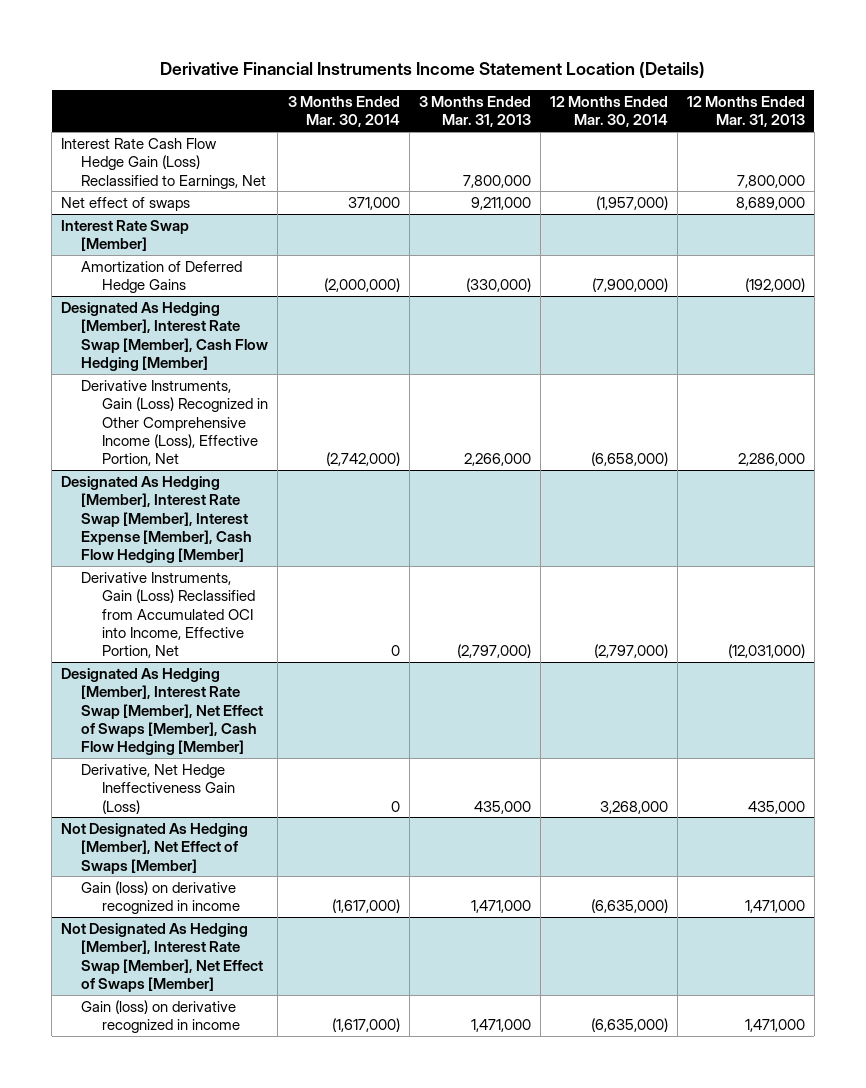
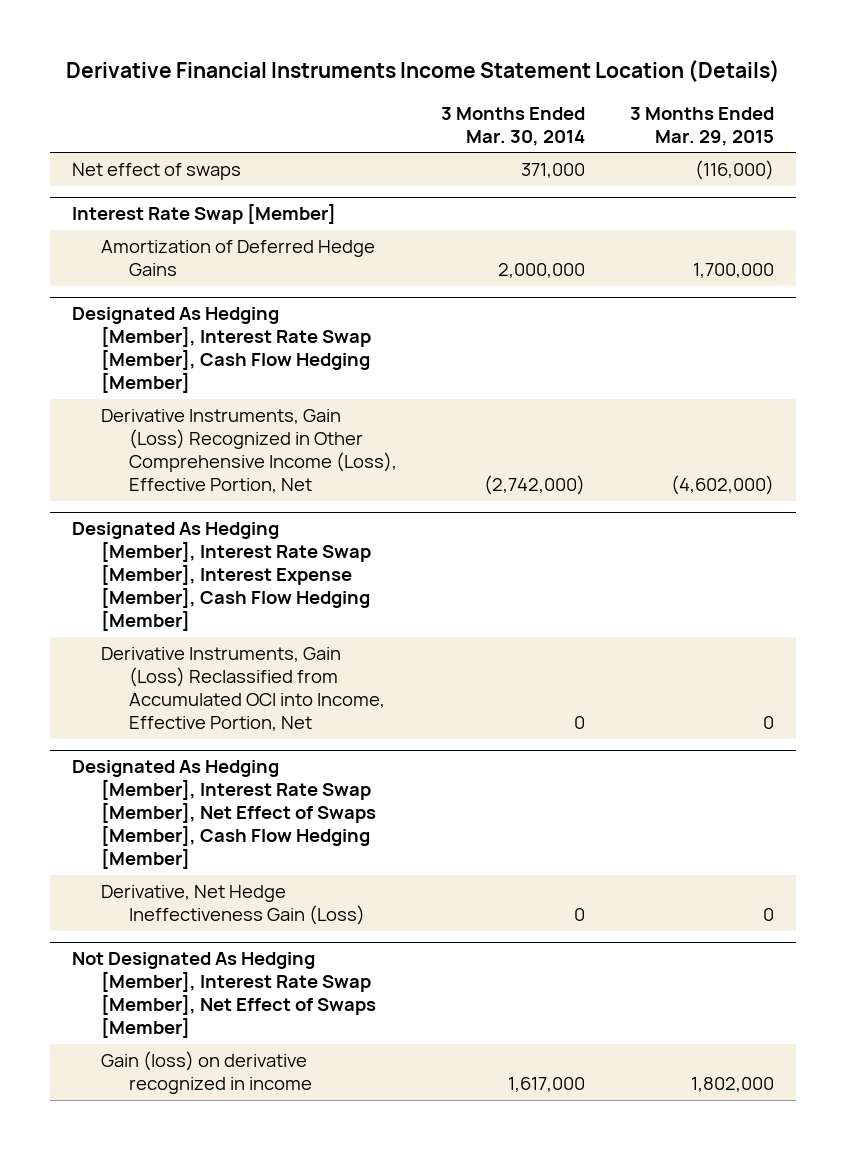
[418,95,531,128] 3 Months Ended Mar. 31, 2013 -> none
[549,95,668,128] 12 Months Ended Mar. 30, 2014 -> none
[686,95,805,128] 12 Months Ended Mar. 31, 2013 -> none
none -> [629,106,774,146] 3 Months Ended Mar. 29, 2015
[61,137,267,189] Interest Rate Cash Flow Hedge Gain (Loss) Reclassified to Earnings, Net -> none
[323,278,400,293] (2,000,000) -> [498,262,586,278] 2,000,000
[61,822,249,874] Not Designated As Hedging [Member], Net Effect of Swaps [Member] -> none
[81,880,240,915] Gain (loss) on derivative recognized in income -> none
[331,1018,400,1033] (1,617,000) -> [508,1076,586,1092] 1,617,000

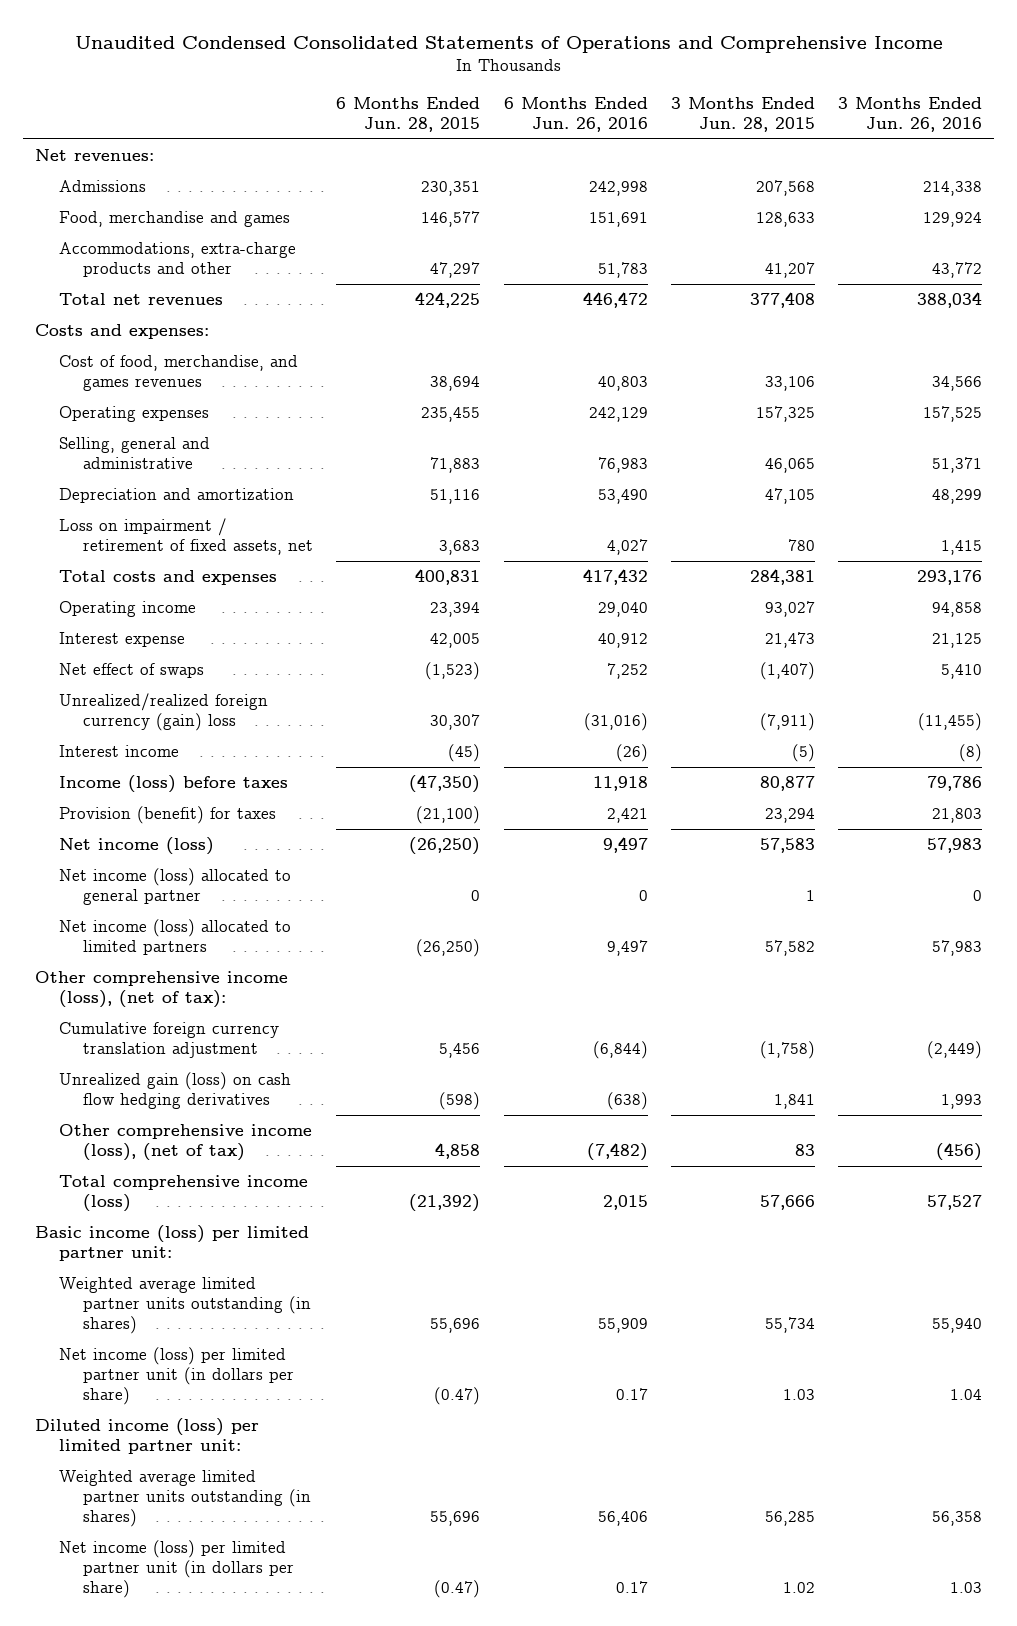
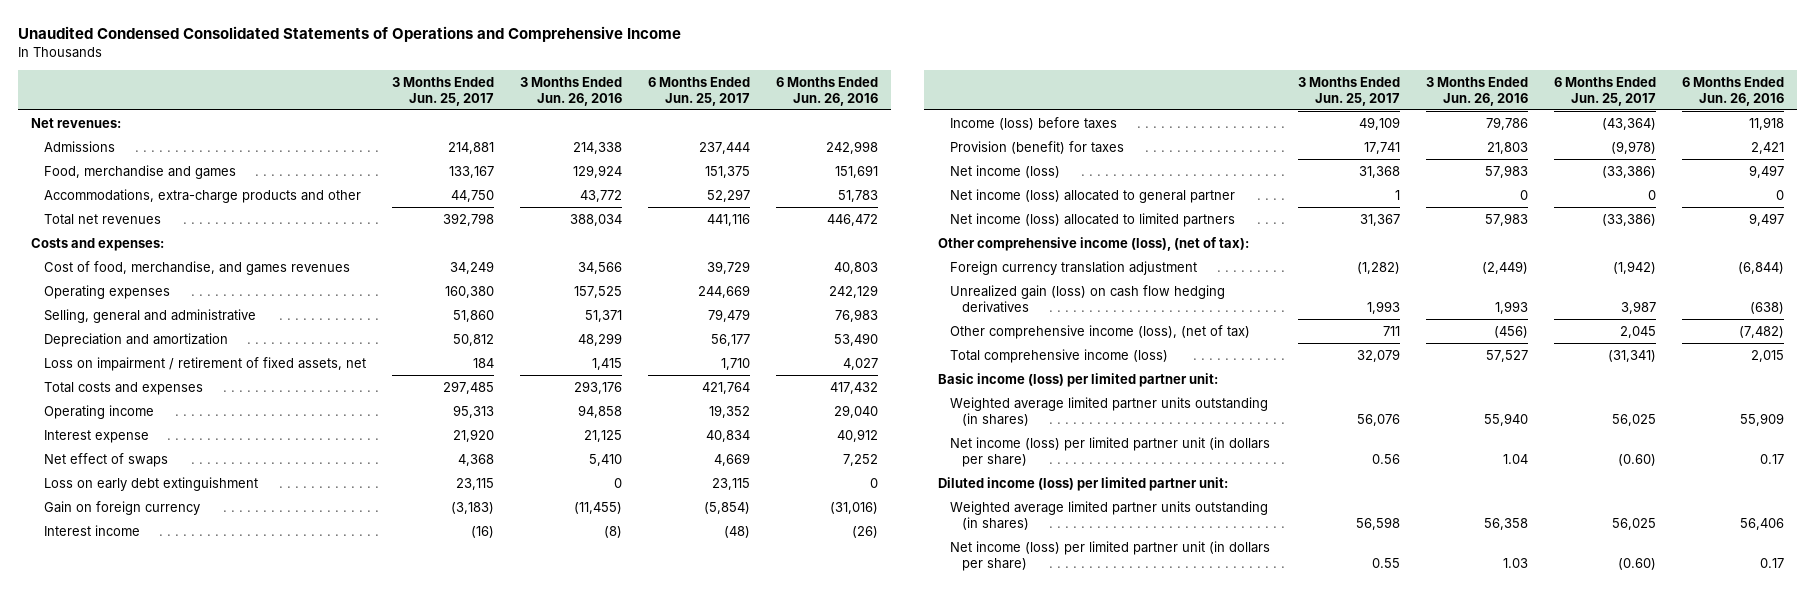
[336,97,481,132] 6 Months Ended Jun. 28, 2015 -> none
[670,97,815,132] 3 Months Ended Jun. 28, 2015 -> none
none -> [391,76,494,106] 3 Months Ended Jun. 25, 2017
none -> [648,76,751,106] 6 Months Ended Jun. 25, 2017
none -> [43,476,258,491] Loss on early debt extinguishment
[58,693,268,732] Unrealized/realized foreign currency (gain) loss -> [43,500,200,515] Gain on foreign currency
[58,1022,279,1059] Cumulative foreign currency translation adjustment -> [949,260,1197,275] Foreign currency translation adjustment

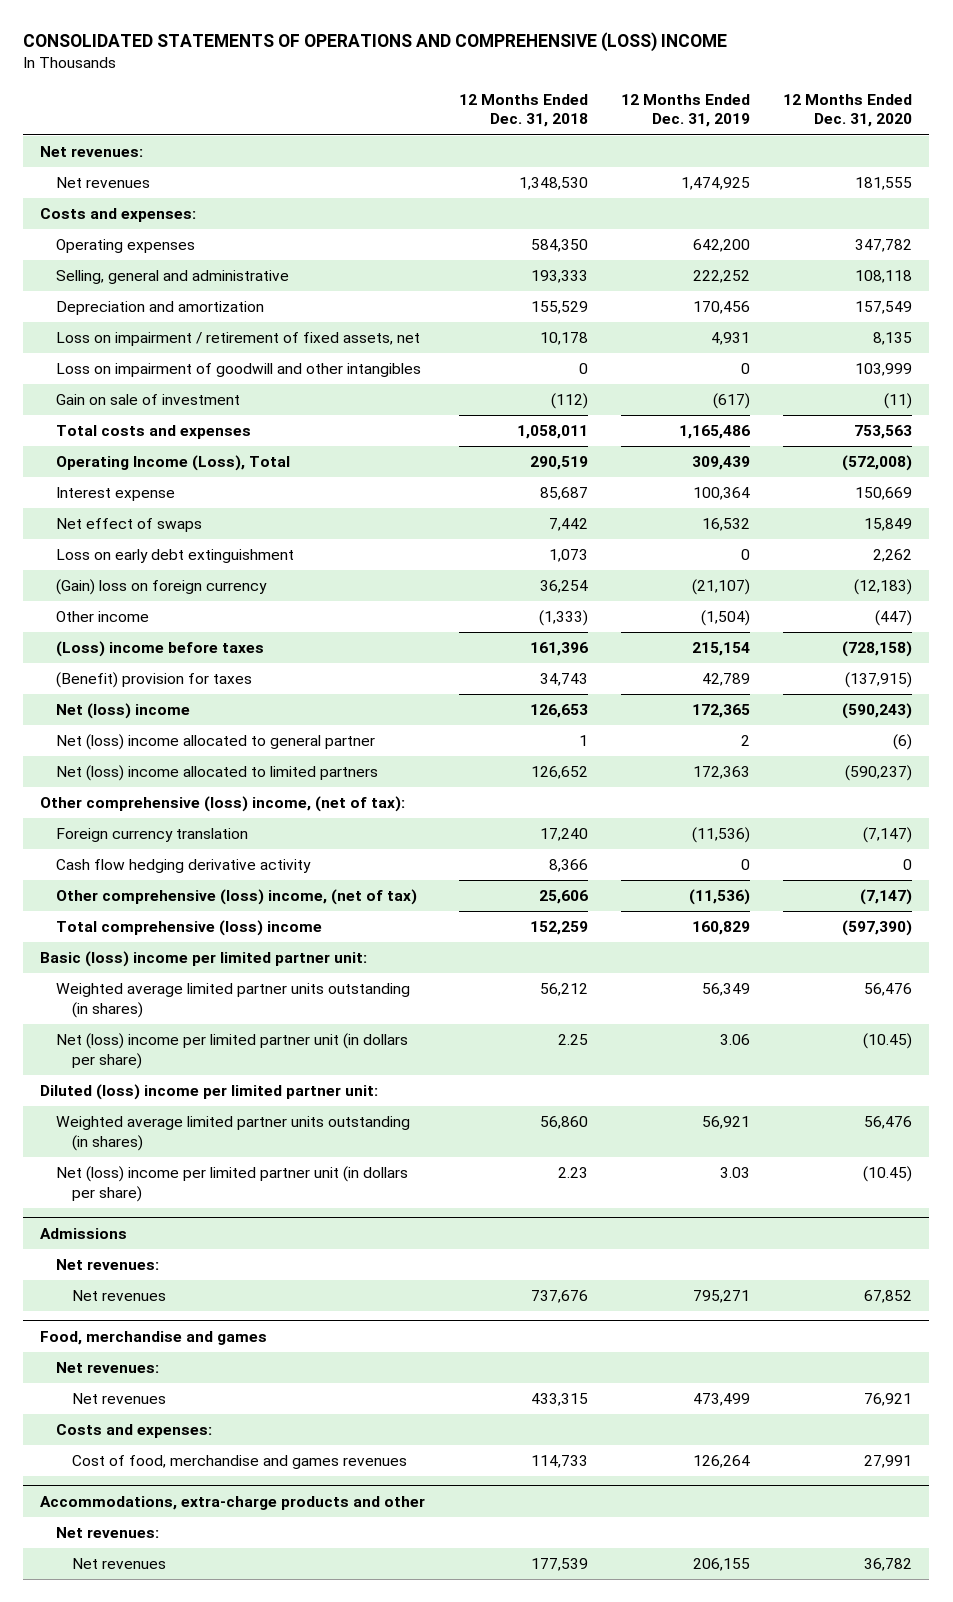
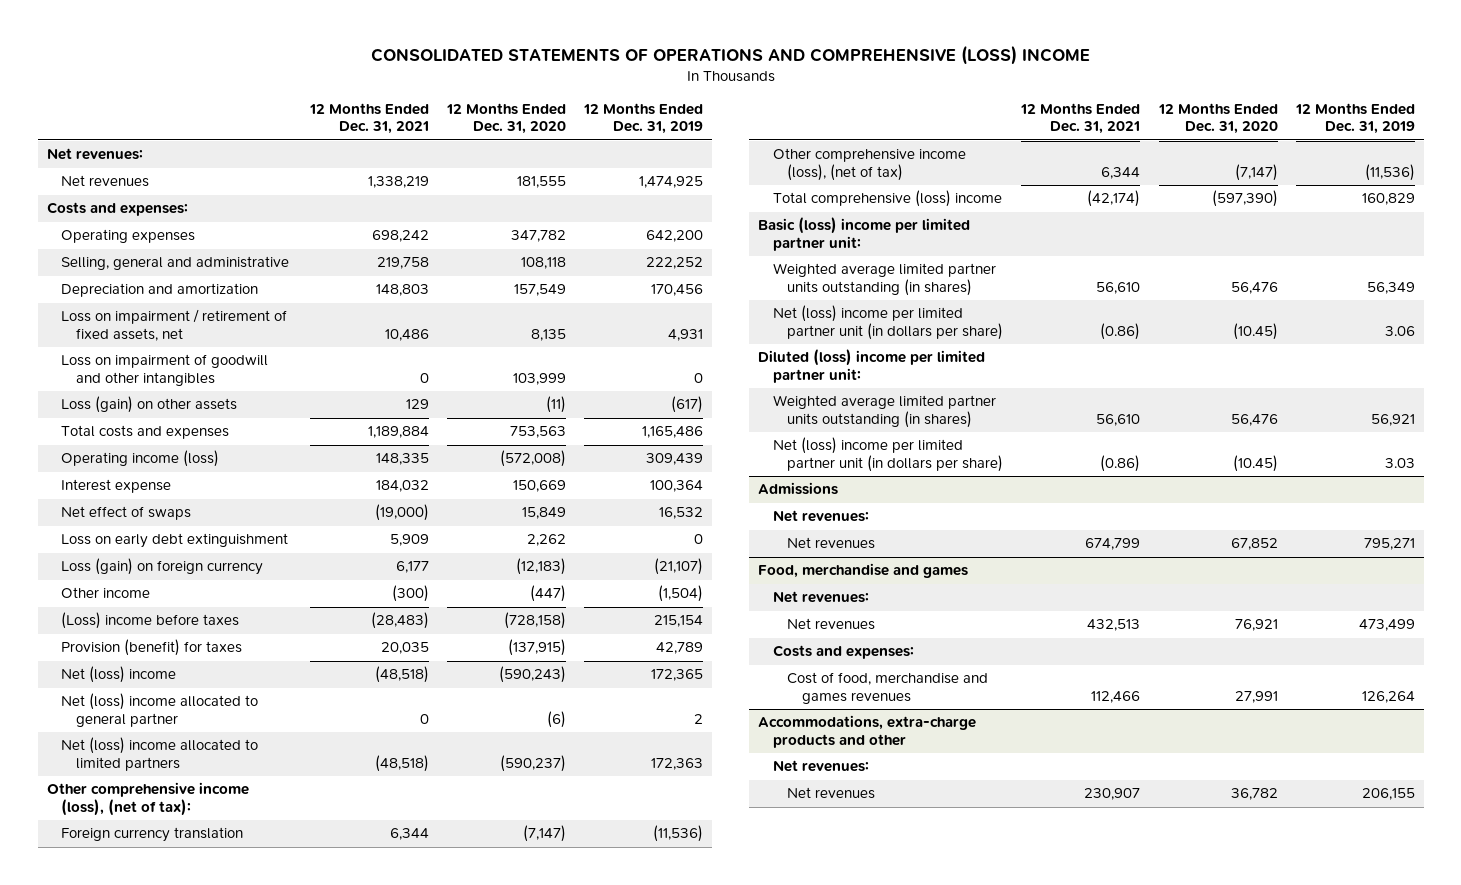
[458,93,588,128] 12 Months Ended Dec. 31, 2018 -> none
none -> [308,102,429,135] 12 Months Ended Dec. 31, 2021
[56,394,241,406] Gain on sale of investment -> [61,396,238,414] Loss (gain) on other assets
[56,455,291,472] Operating Income (Loss), Total -> [61,450,220,468] Operating income (loss)
[56,579,268,596] (Gain) loss on foreign currency -> [61,558,264,576] Loss (gain) on foreign currency
[56,672,253,689] (Benefit) provision for taxes -> [61,639,243,657] Provision (benefit) for taxes
[40,796,406,813] Other comprehensive (loss) income, (net of tax): -> [46,782,249,816] Other comprehensive income (loss), (net of tax):
[56,859,312,874] Cash flow hedging derivative activity -> none
[56,889,418,906] Other comprehensive (loss) income, (net of tax) -> [772,148,966,181] Other comprehensive income (loss), (net of tax)

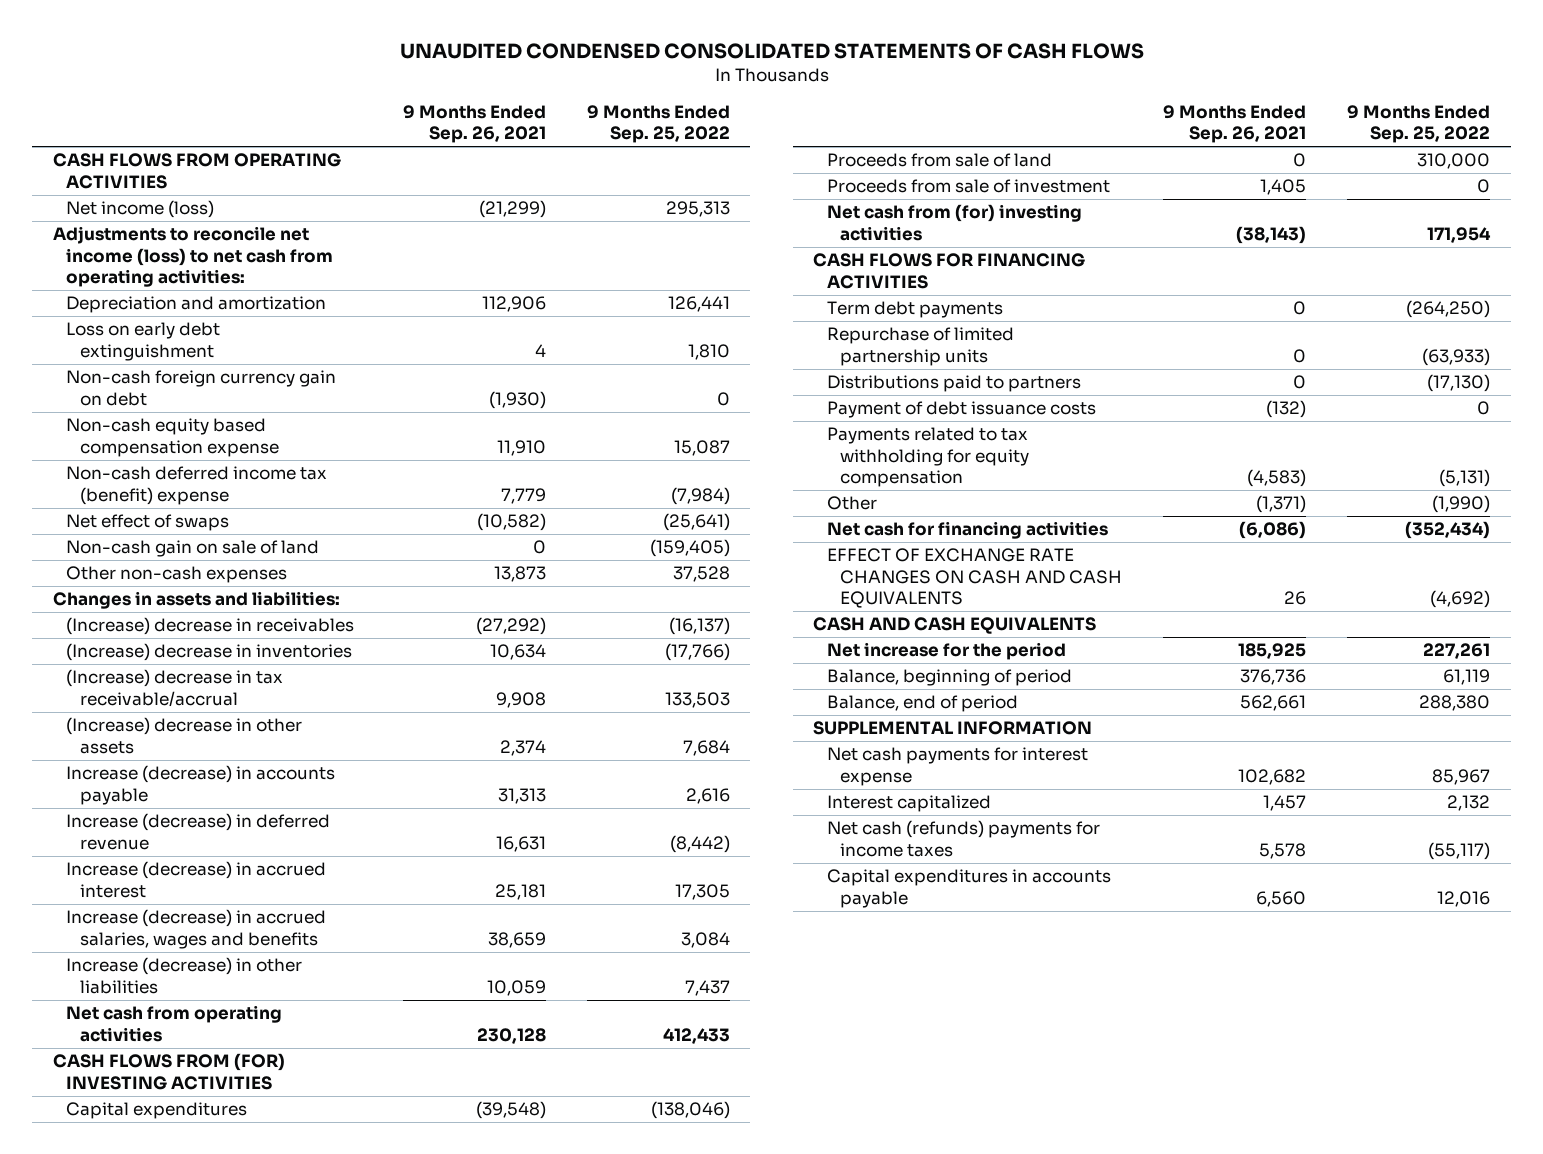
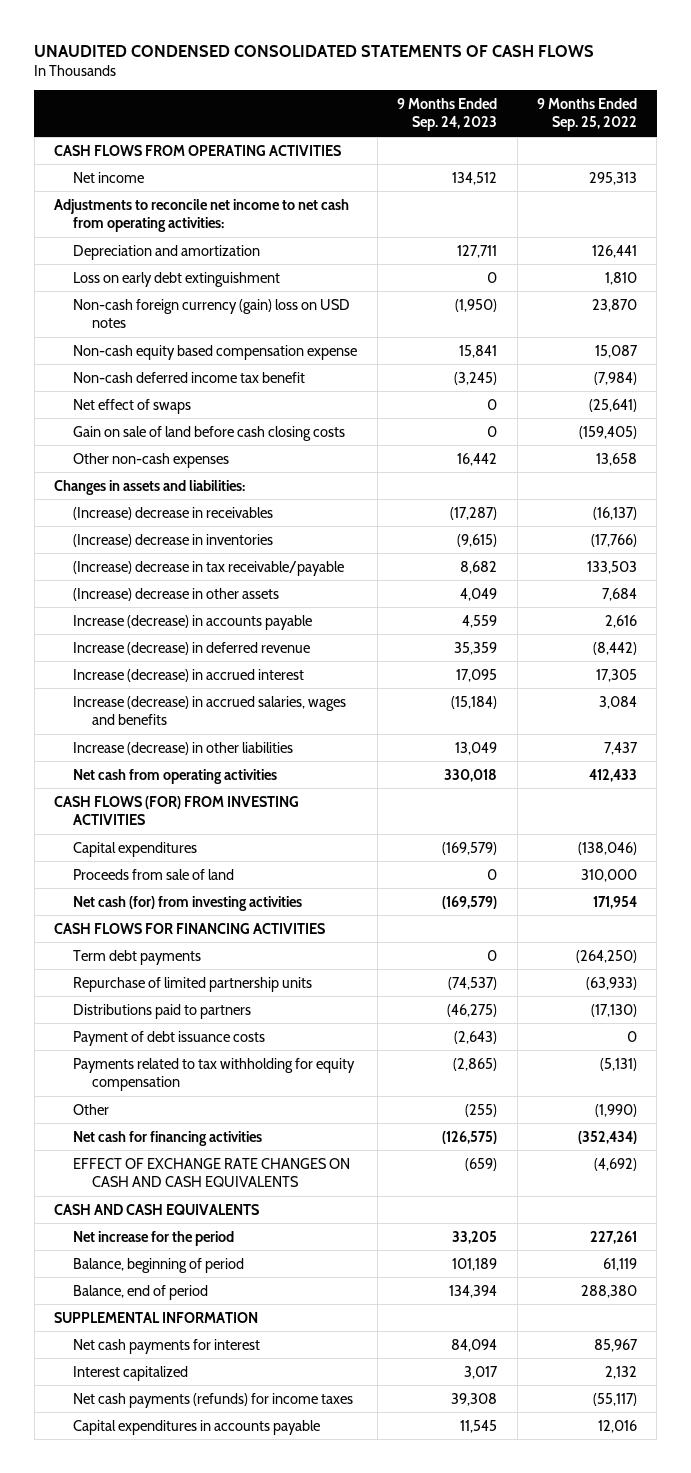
[402,104,546,144] 9 Months Ended Sep. 26, 2021 -> none
none -> [397,97,498,132] 9 Months Ended Sep. 24, 2023
[66,200,215,219] Net income (loss) -> [73,171,145,183] Net income
[52,226,334,288] Adjustments to reconcile net income (loss) to net cash from operating activities: -> [54,198,350,233] Adjustments to reconcile net income to net cash from operating activities:
[66,370,337,406] Non-cash foreign currency gain on debt -> [73,298,351,329] Non-cash foreign currency (gain) loss on USD notes
[716,391,730,406] 0 -> [592,298,638,312] 23,870
[66,466,328,505] Non-cash deferred income tax (benefit) expense -> [73,371,306,383] Non-cash deferred income tax benefit
[66,540,320,558] Non-cash gain on sale of land -> [73,425,346,441] Gain on sale of land before cash closing costs
[672,566,730,583] 37,528 -> [596,452,638,466] 13,658
[66,669,284,707] (Increase) decrease in tax receivable/accrual -> [73,560,345,576] (Increase) decrease in tax receivable/payable
[52,1053,285,1090] CASH FLOWS FROM (FOR) INVESTING ACTIVITIES -> [54,795,300,826] CASH FLOWS (FOR) FROM INVESTING ACTIVITIES
[826,179,1110,194] Proceeds from sale of investment -> none
[826,204,1082,241] Net cash from (for) investing activities -> [73,895,303,911] Net cash (for) from investing activities
[826,747,1088,786] Net cash payments for interest expense -> [73,1338,261,1354] Net cash payments for interest
[826,820,1100,857] Net cash (refunds) payments for income taxes -> [73,1392,354,1408] Net cash payments (refunds) for income taxes

